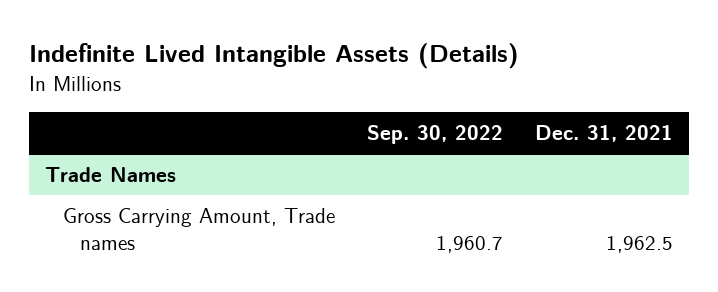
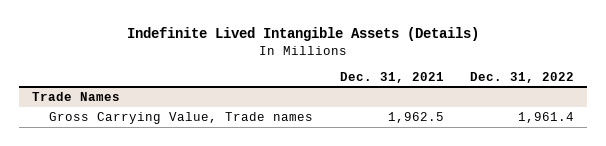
[366,124,503,144] Sep. 30, 2022 -> none
none -> [469,71,574,83] Dec. 31, 2022
[62,208,335,250] Gross Carrying Amount, Trade names -> [49,111,314,124] Gross Carrying Value, Trade names

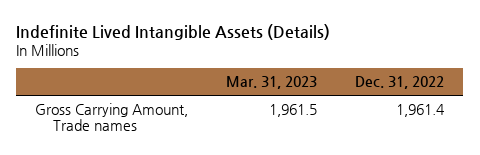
[339,71,444,83] Dec. 31, 2021 -> none
none -> [226,76,318,90] Mar. 31, 2023
[31,91,120,101] Trade Names -> none
[49,111,314,124] Gross Carrying Value, Trade names -> [35,103,189,132] Gross Carrying Amount, Trade names

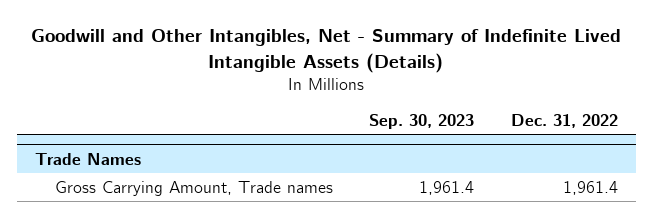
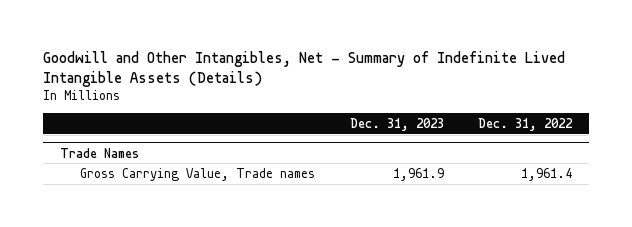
[369,113,475,129] Sep. 30, 2023 -> none
none -> [349,117,444,131] Dec. 31, 2023
[55,180,334,196] Gross Carrying Amount, Trade names -> [80,167,316,181] Gross Carrying Value, Trade names

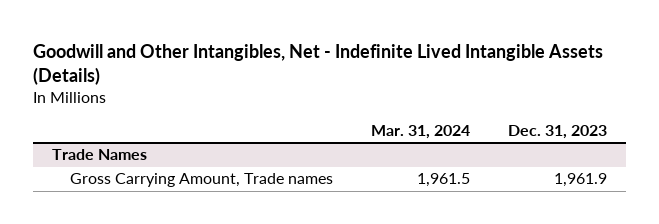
[43,51,566,87] Goodwill and Other Intangibles, Net - Summary of Indefinite Lived Intangible Assets (Details) -> [33,43,604,85] Goodwill and Other Intangibles, Net - Indefinite Lived Intangible Assets (Details)
[477,117,573,131] Dec. 31, 2022 -> none
none -> [370,124,470,139] Mar. 31, 2024
[80,167,316,181] Gross Carrying Value, Trade names -> [69,173,333,188] Gross Carrying Amount, Trade names

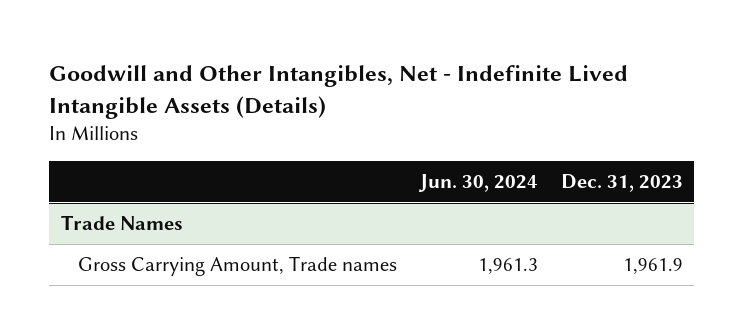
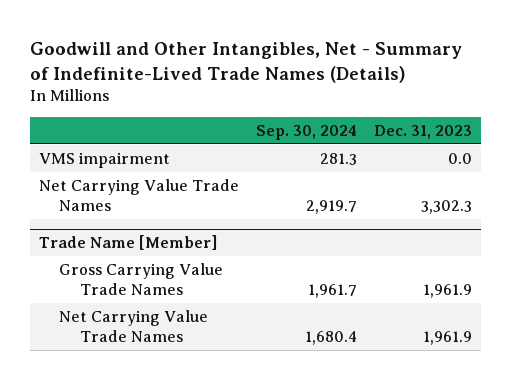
[49,65,629,119] Goodwill and Other Intangibles, Net - Indefinite Lived Intangible Assets (Details) -> [30,41,463,83] Goodwill and Other Intangibles, Net - Summary of Indefinite-Lived Trade Names (Details)
[417,173,538,192] Jun. 30, 2024 -> none
none -> [256,124,358,140] Sep. 30, 2024
none -> [38,151,170,168] VMS impairment
none -> [38,178,239,212] Net Carrying Value Trade Names
[60,215,183,231] Trade Names -> [38,235,217,251] Trade Name [Member]
[77,256,397,277] Gross Carrying Amount, Trade names -> [59,262,224,296] Gross Carrying Value Trade Names
none -> [59,309,209,343] Net Carrying Value Trade Names

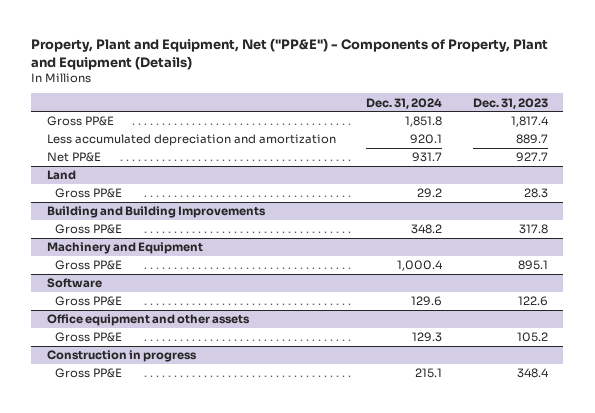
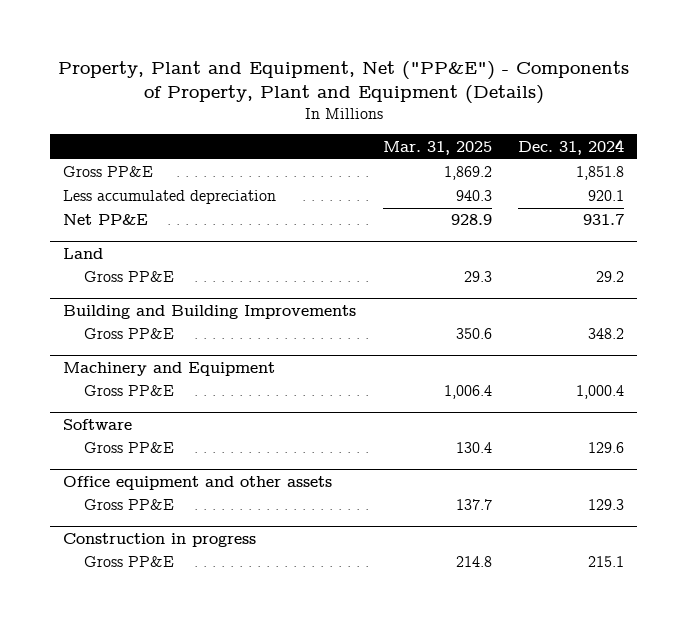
[473,97,549,109] Dec. 31, 2023 -> none
none -> [382,140,492,155] Mar. 31, 2025
[46,134,336,147] Less accumulated depreciation and amortization -> [63,190,277,205] Less accumulated depreciation

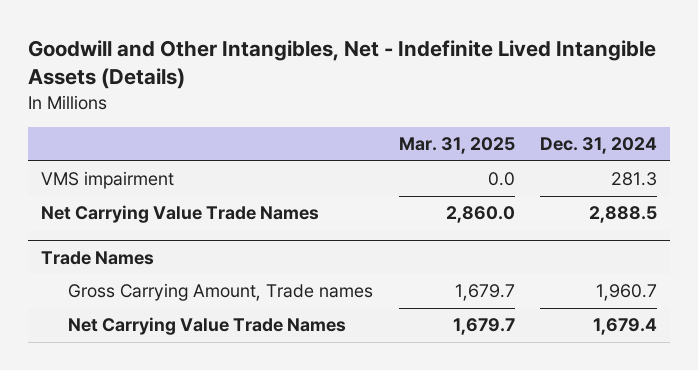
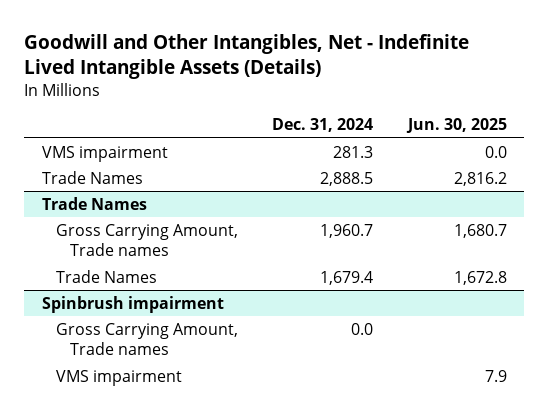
[398,137,515,155] Mar. 31, 2025 -> none
none -> [405,118,507,134] Jun. 30, 2025
[40,205,319,224] Net Carrying Value Trade Names -> [41,170,143,184] Trade Names
[68,317,347,336] Net Carrying Value Trade Names -> [55,269,157,283] Trade Names
none -> [41,295,224,313] Spinbrush impairment
none -> [55,322,238,356] Gross Carrying Amount, Trade names
none -> [55,369,182,386] VMS impairment

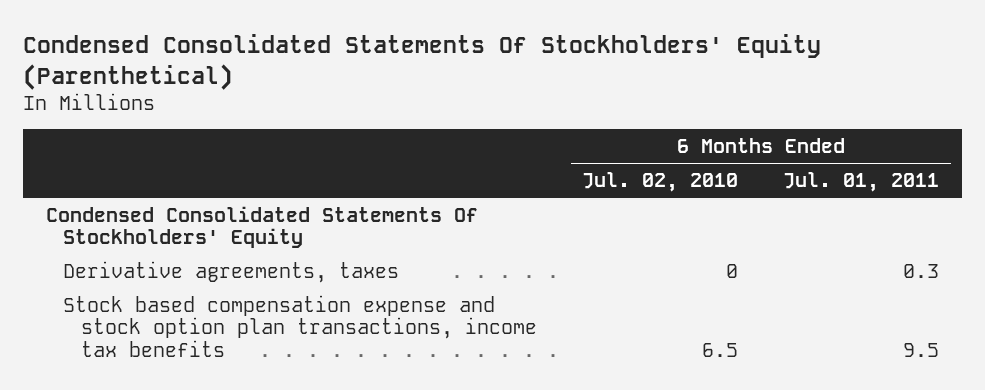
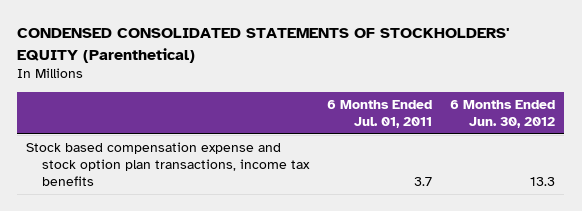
[23,34,822,90] Condensed Consolidated Statements Of Stockholders' Equity (Parenthetical) -> [17,28,511,63] CONDENSED CONSOLIDATED STATEMENTS OF STOCKHOLDERS' EQUITY (Parenthetical)
[581,172,738,193] Jul. 02, 2010 -> none
none -> [450,100,556,129] 6 Months Ended Jun. 30, 2012
[45,205,478,249] Condensed Consolidated Statements Of Stockholders' Equity -> none
[63,260,400,283] Derivative agreements, taxes -> none
[903,342,940,357] 9.5 -> [413,176,432,186] 3.7

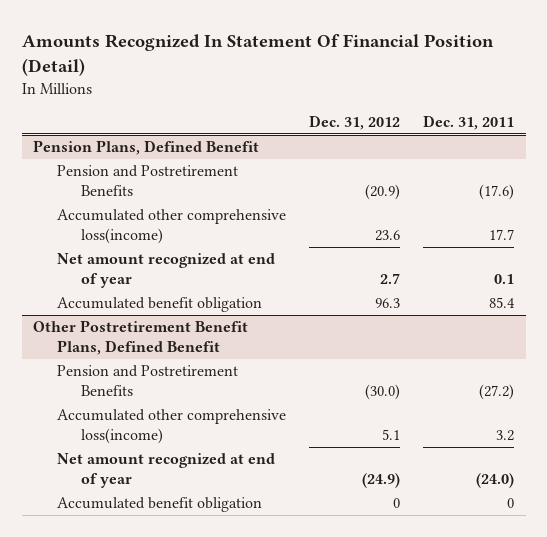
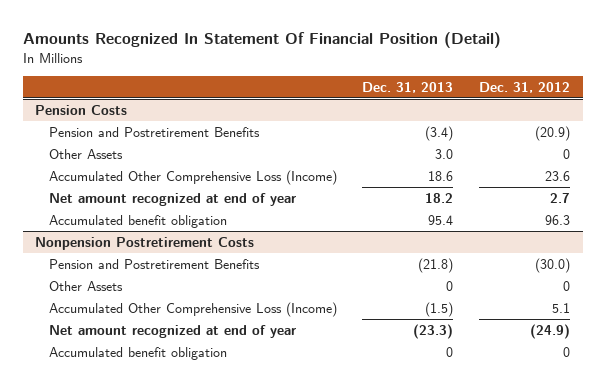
[423,114,515,130] Dec. 31, 2011 -> none
none -> [362,81,454,93] Dec. 31, 2013
[33,140,260,156] Pension Plans, Defined Benefit -> none
none -> [35,104,128,115] Pension Costs
none -> [48,148,123,159] Other Assets
[57,209,287,244] Accumulated other comprehensive loss(income) -> [48,169,337,185] Accumulated Other Comprehensive Loss (Income)
[33,320,249,355] Other Postretirement Benefit Plans, Defined Benefit -> none
none -> [35,236,255,250] Nonpension Postretirement Costs
none -> [48,280,123,291] Other Assets
[57,409,287,444] Accumulated other comprehensive loss(income) -> [48,301,337,317] Accumulated Other Comprehensive Loss (Income)

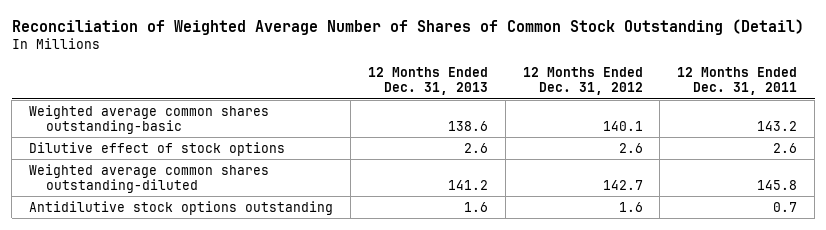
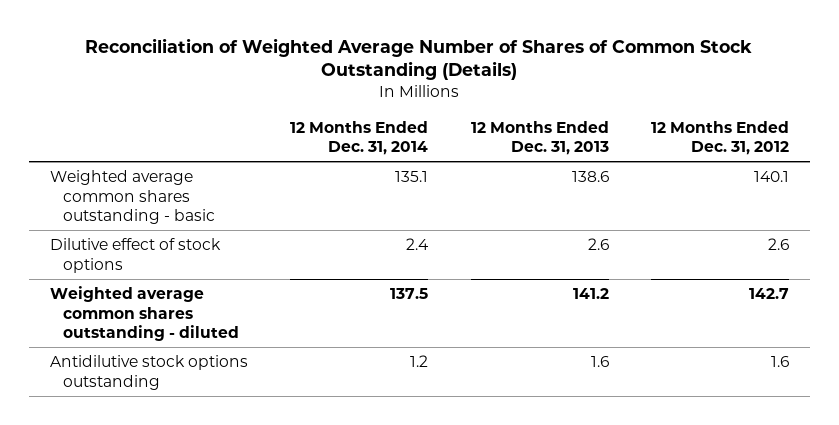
[11,18,804,35] Reconciliation of Weighted Average Number of Shares of Common Stock Outstanding (Detail) -> [85,37,753,81] Reconciliation of Weighted Average Number of Shares of Common Stock Outstanding (Details)
[677,67,798,96] 12 Months Ended Dec. 31, 2011 -> none
none -> [290,120,429,156] 12 Months Ended Dec. 31, 2014
[29,104,270,134] Weighted average common shares outstanding-basic -> [49,170,215,225] Weighted average common shares outstanding - basic
[29,163,270,193] Weighted average common shares outstanding-diluted -> [49,286,239,342] Weighted average common shares outstanding - diluted

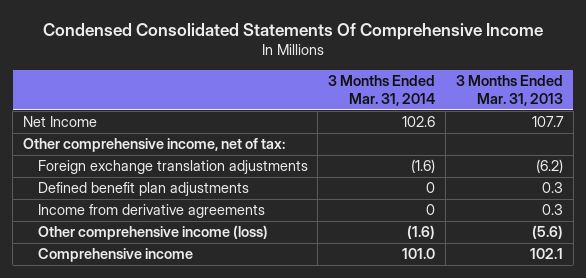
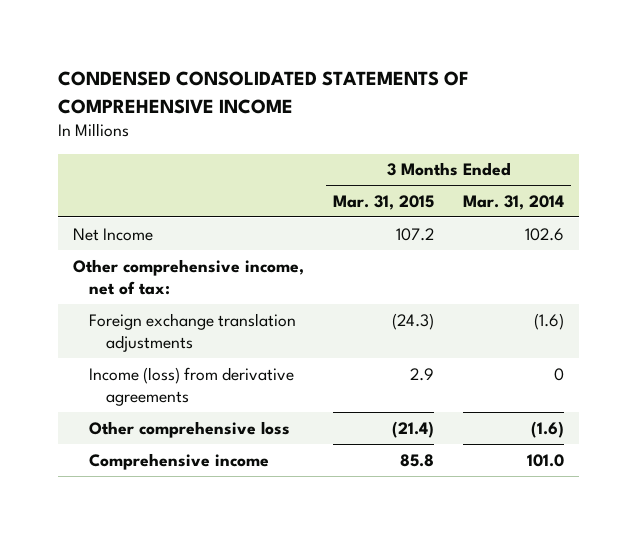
[43,22,544,40] Condensed Consolidated Statements Of Comprehensive Income -> [57,71,469,114] CONDENSED CONSOLIDATED STATEMENTS OF COMPREHENSIVE INCOME
[455,75,563,107] 3 Months Ended Mar. 31, 2013 -> none
none -> [332,194,434,210] Mar. 31, 2015
[37,182,249,197] Defined benefit plan adjustments -> none
[37,204,265,219] Income from derivative agreements -> [89,366,295,407] Income (loss) from derivative agreements
[37,225,268,241] Other comprehensive income (loss) -> [89,420,291,438] Other comprehensive loss

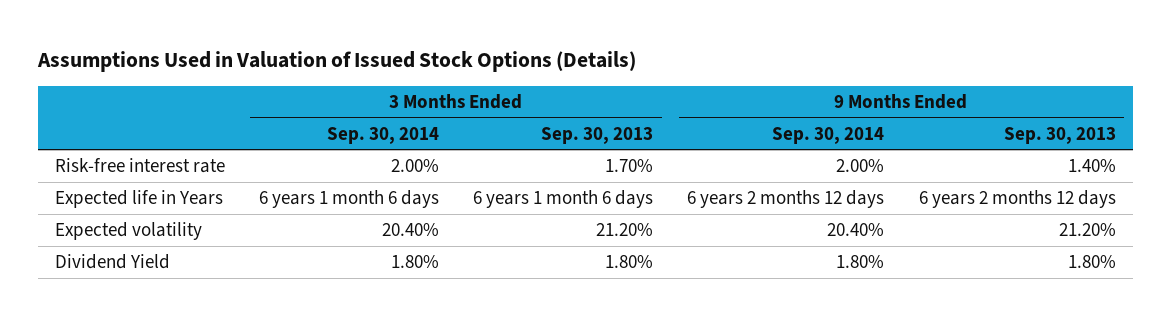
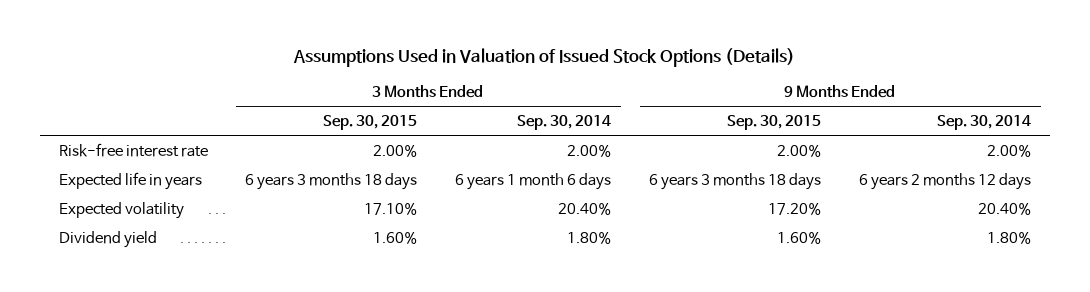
[541,126,654,144] Sep. 30, 2013 -> none
[1003,126,1116,144] Sep. 30, 2013 -> none
none -> [323,115,418,131] Sep. 30, 2015
none -> [727,115,822,131] Sep. 30, 2015
[54,190,223,209] Expected life in Years -> [58,171,202,190] Expected life in years
[54,254,170,270] Dividend Yield -> [58,230,157,248] Dividend yield

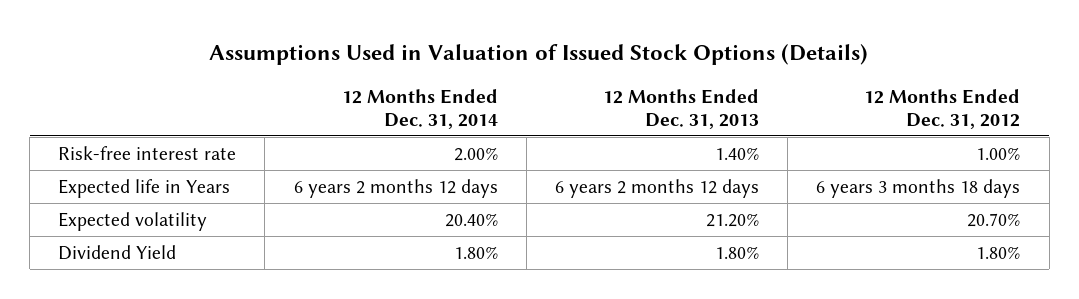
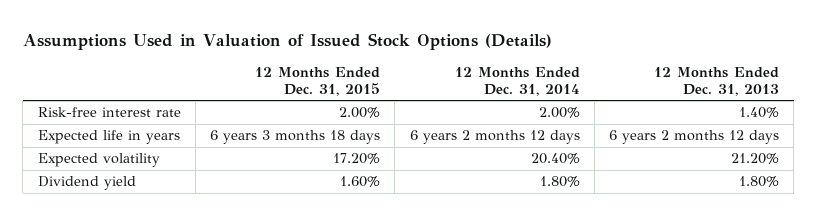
[864,88,1021,129] 12 Months Ended Dec. 31, 2012 -> none
none -> [255,66,381,96] 12 Months Ended Dec. 31, 2015
[58,178,231,198] Expected life in Years -> [37,130,180,145] Expected life in years
[58,244,177,260] Dividend Yield -> [37,176,136,191] Dividend yield

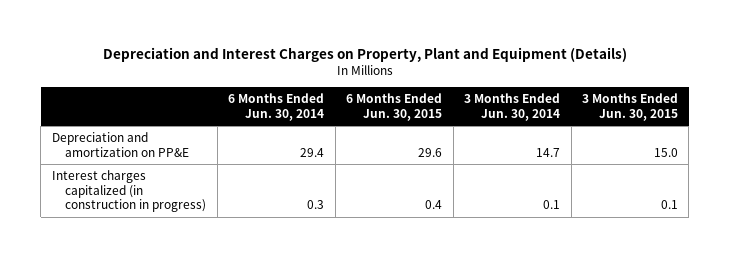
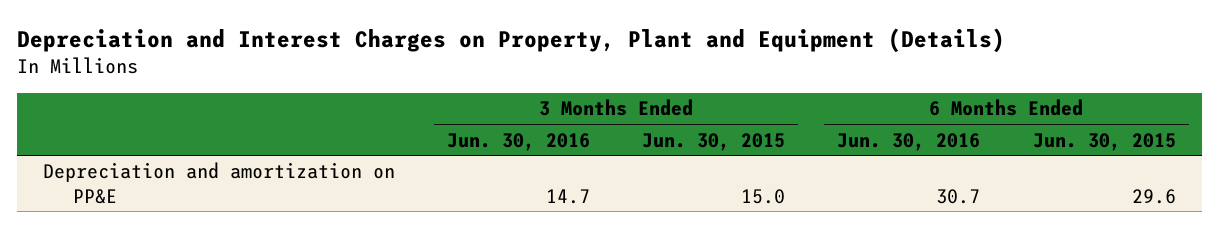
[228,93,325,122] 6 Months Ended Jun. 30, 2014 -> none
[464,93,561,122] 3 Months Ended Jun. 30, 2014 -> none
none -> [446,132,590,151] Jun. 30, 2016
none -> [837,132,981,151] Jun. 30, 2016
[51,170,207,213] Interest charges capitalized (in construction in progress) -> none

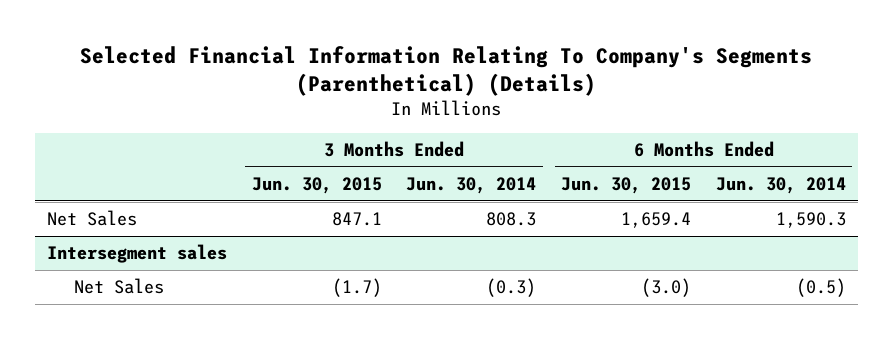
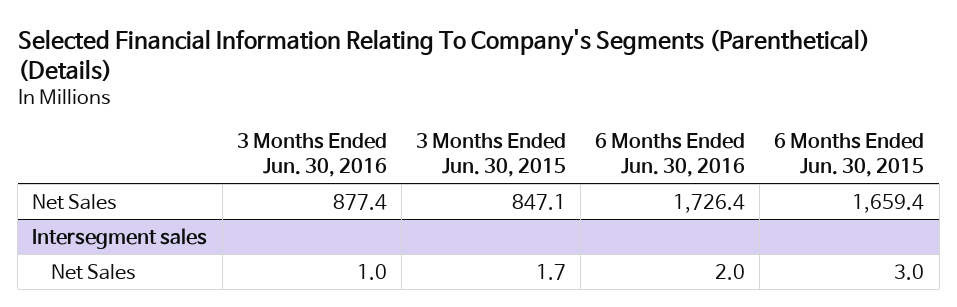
[406,177,537,195] Jun. 30, 2014 -> none
[715,177,846,195] Jun. 30, 2014 -> none
none -> [236,133,387,177] 3 Months Ended Jun. 30, 2016
none -> [595,133,746,177] 6 Months Ended Jun. 30, 2016
[331,278,382,298] (1.7) -> [535,263,566,280] 1.7
[641,278,692,298] (3.0) -> [894,263,925,280] 3.0

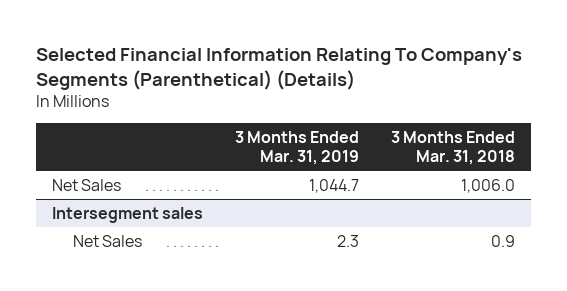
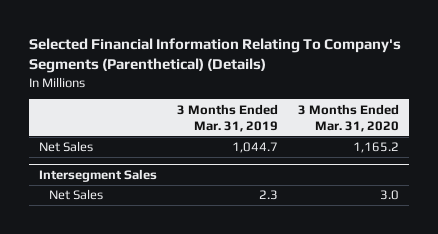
[391,131,516,166] 3 Months Ended Mar. 31, 2018 -> none
none -> [297,103,399,132] 3 Months Ended Mar. 31, 2020
[52,207,204,224] Intersegment sales -> [38,169,157,183] Intersegment Sales

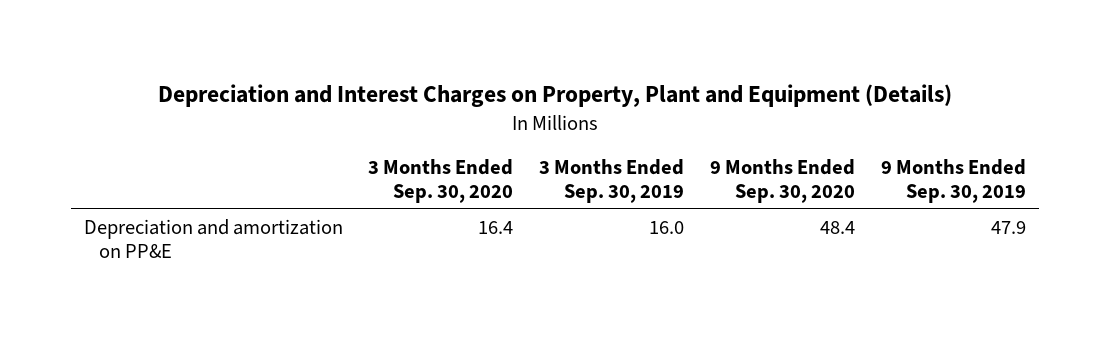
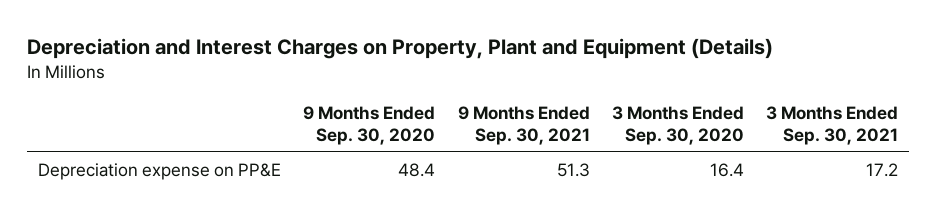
[539,158,685,204] 3 Months Ended Sep. 30, 2019 -> none
[880,158,1026,204] 9 Months Ended Sep. 30, 2019 -> none
none -> [457,106,590,145] 9 Months Ended Sep. 30, 2021
none -> [765,106,898,145] 3 Months Ended Sep. 30, 2021
[83,218,343,259] Depreciation and amortization on PP&E -> [38,163,282,181] Depreciation expense on PP&E

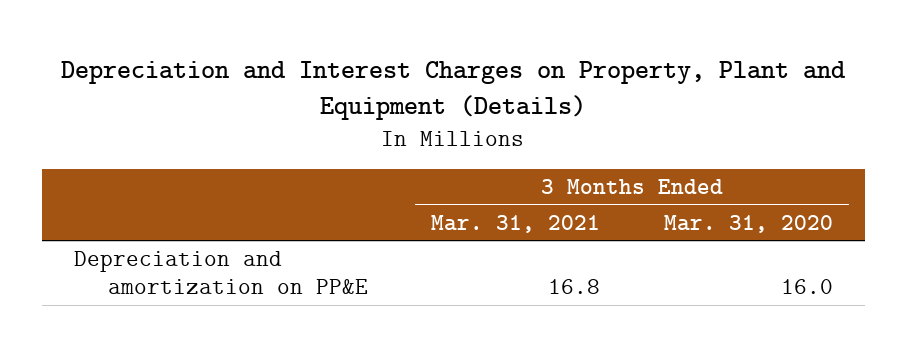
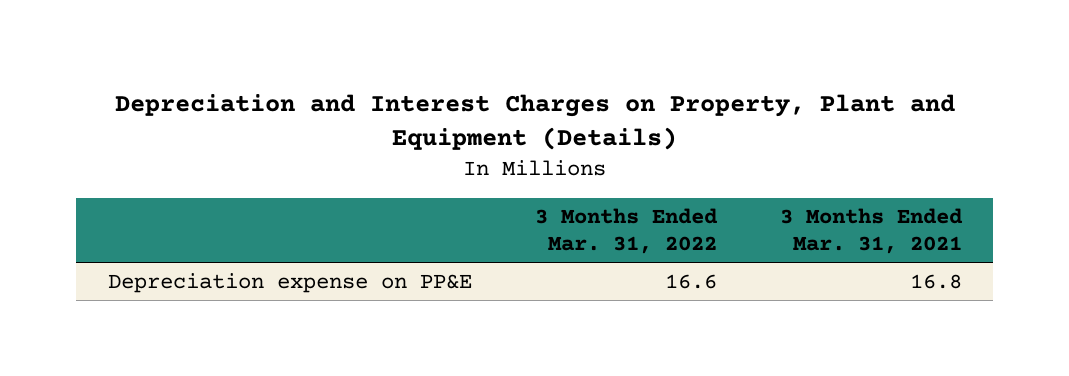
[663,214,833,233] Mar. 31, 2020 -> none
none -> [534,207,718,254] 3 Months Ended Mar. 31, 2022
[73,250,368,294] Depreciation and amortization on PP&E -> [107,273,472,294] Depreciation expense on PP&E

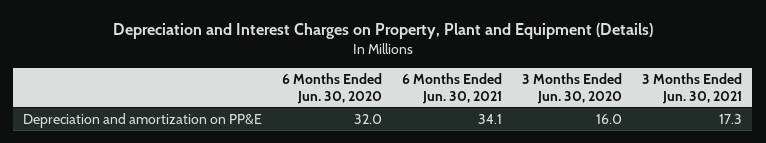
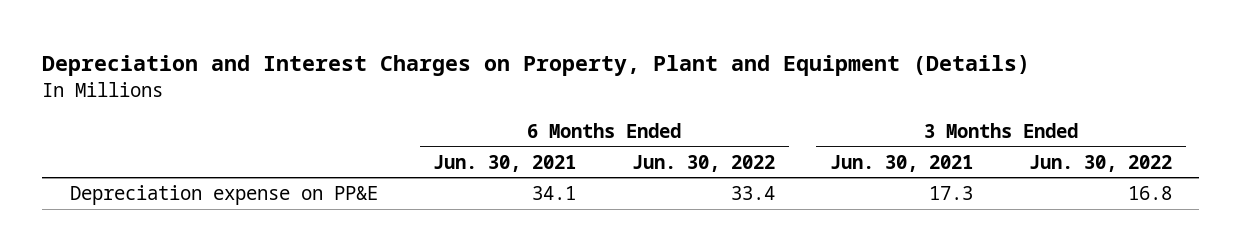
[282,72,383,104] 6 Months Ended Jun. 30, 2020 -> none
[522,72,623,104] 3 Months Ended Jun. 30, 2020 -> none
none -> [631,154,775,172] Jun. 30, 2022
none -> [1028,154,1172,172] Jun. 30, 2022
[23,112,263,128] Depreciation and amortization on PP&E -> [69,185,378,206] Depreciation expense on PP&E

